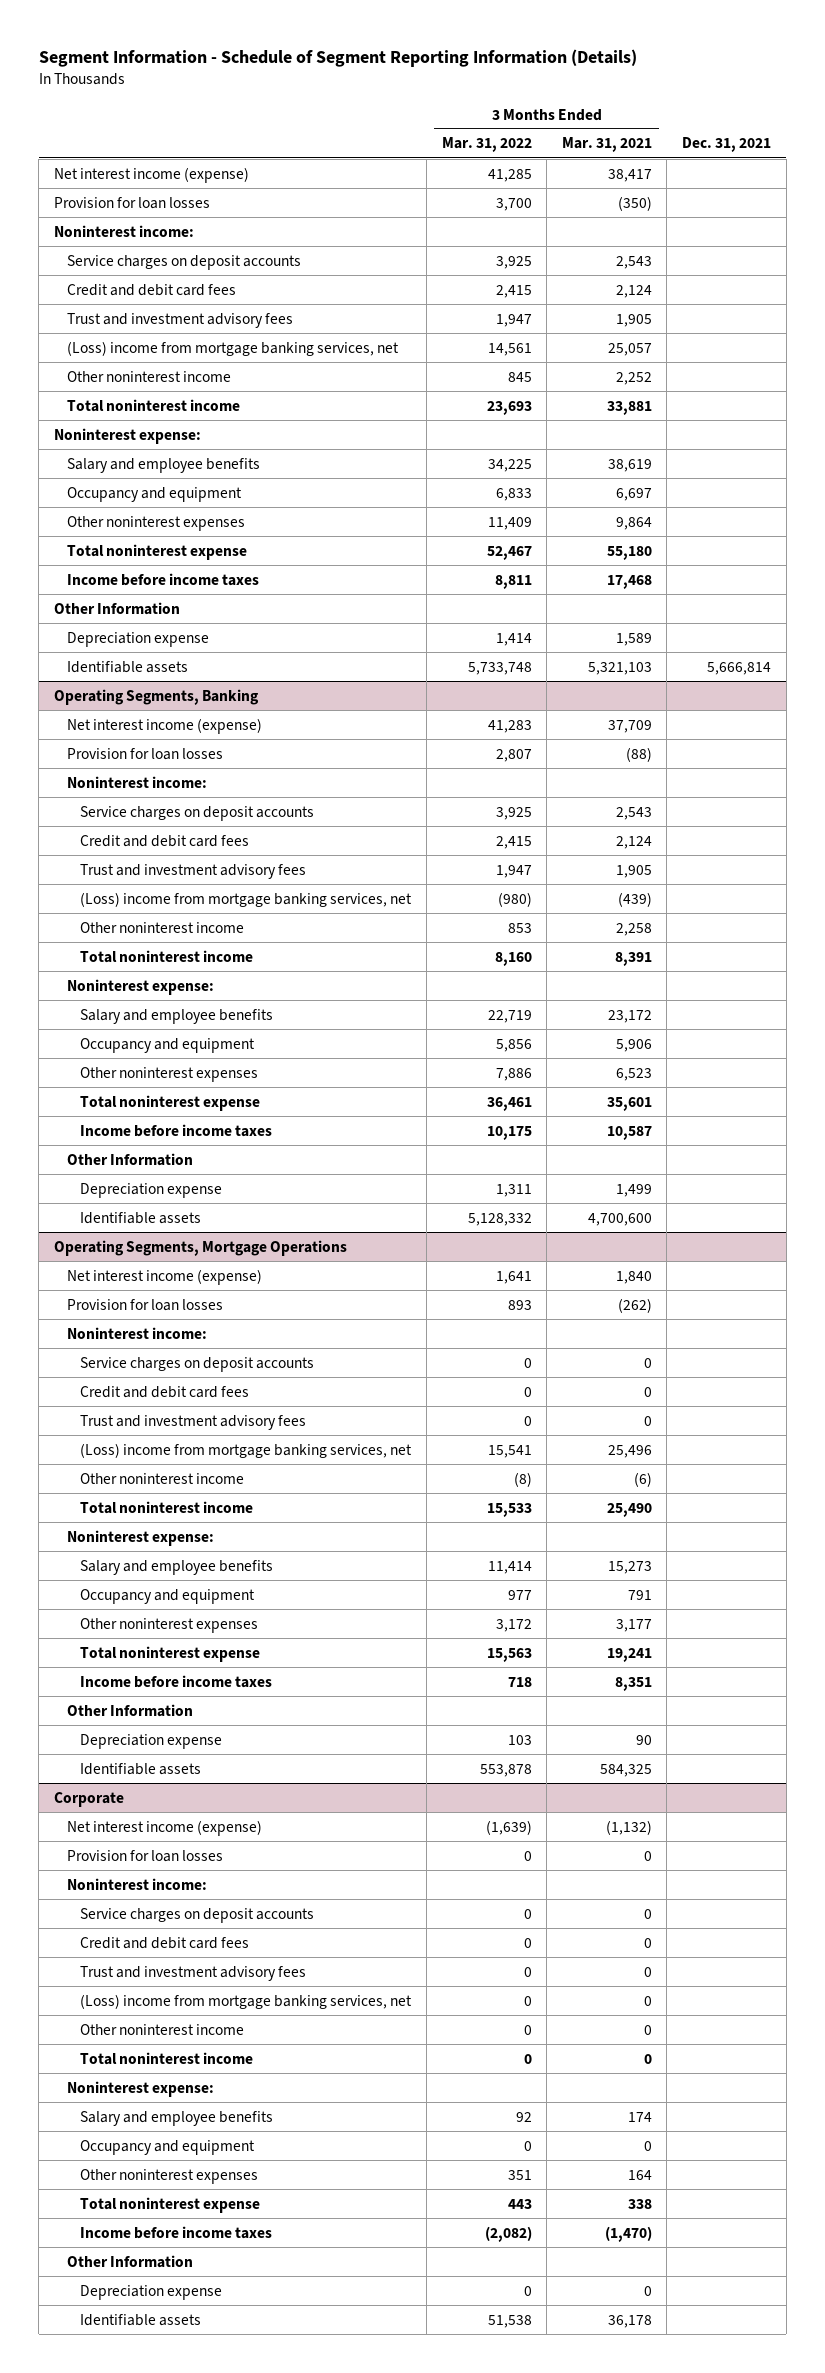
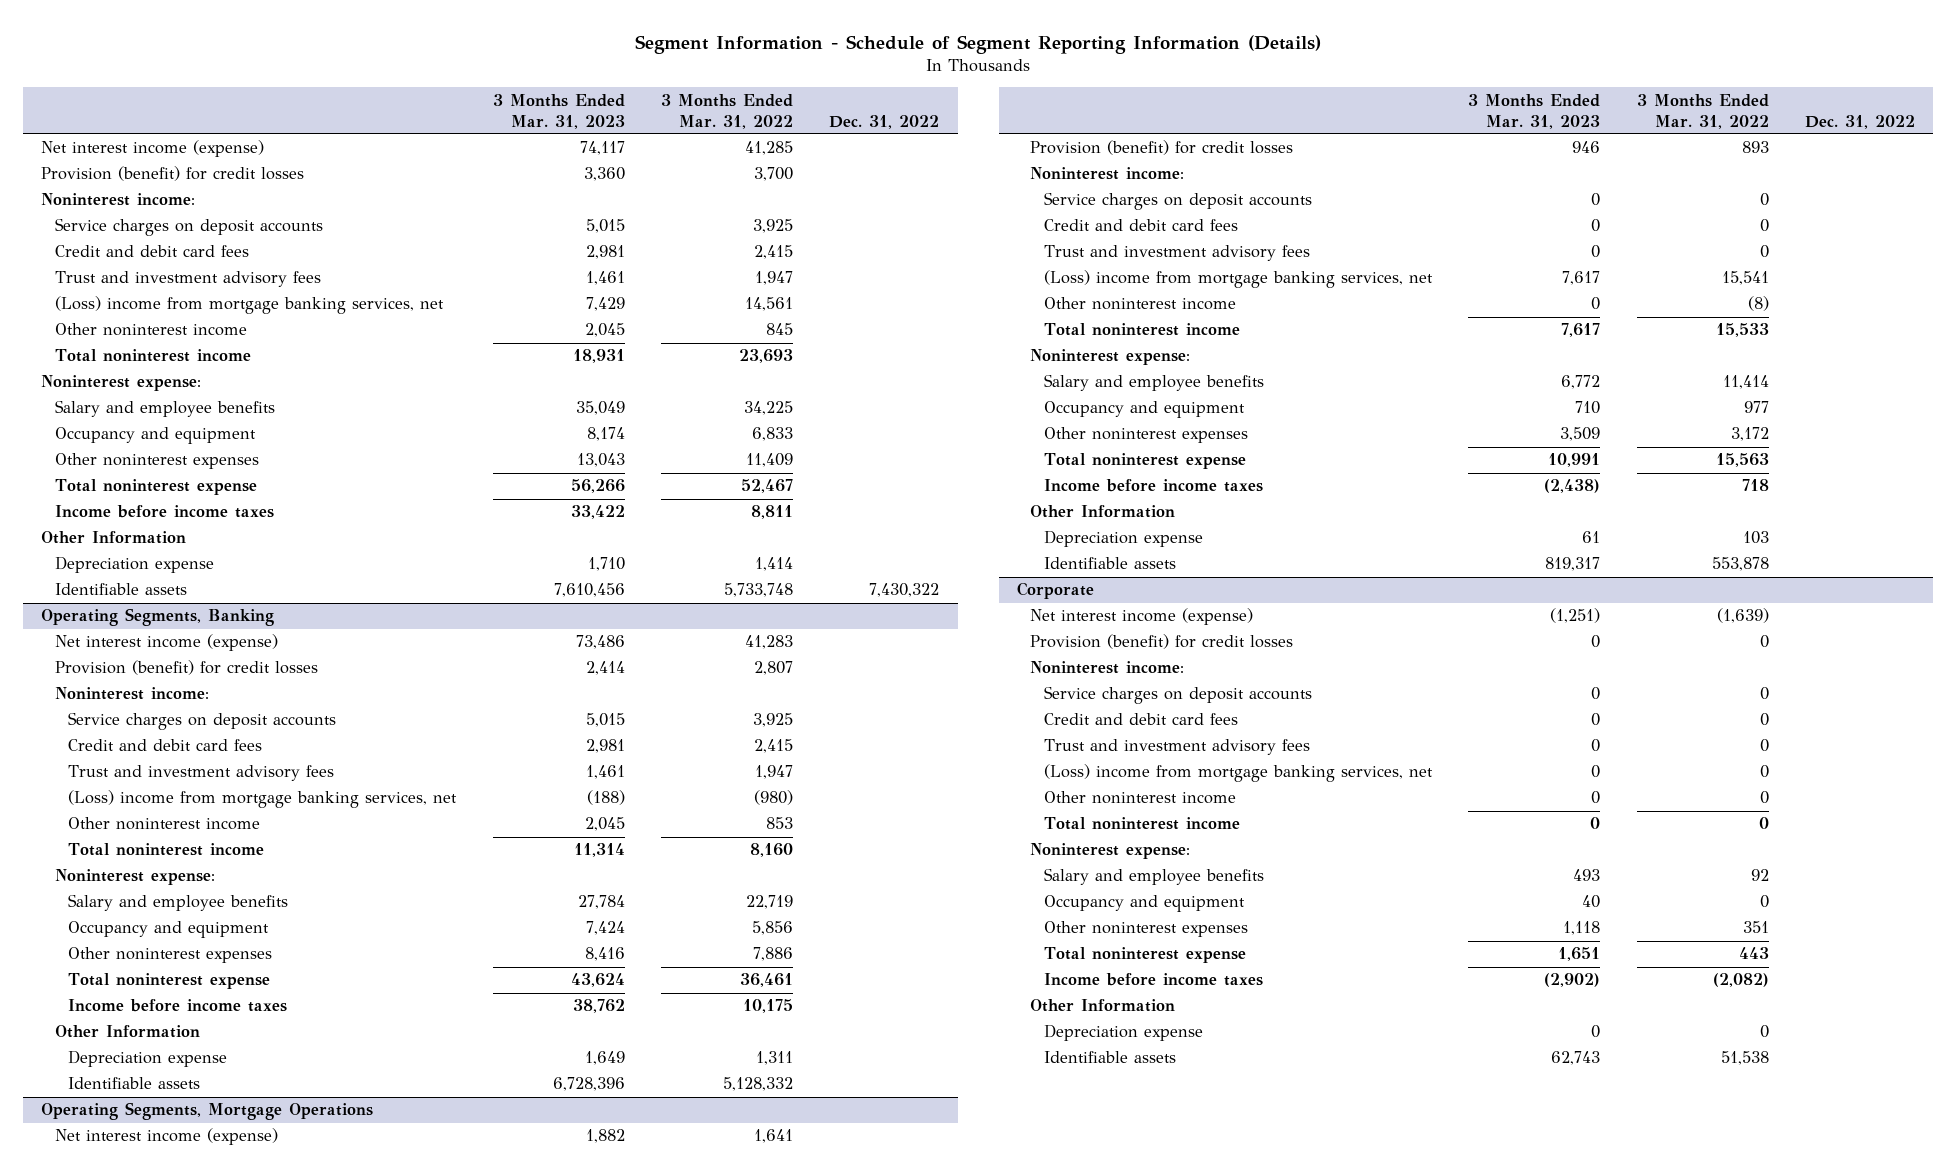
[561,137,652,153] Mar. 31, 2021 -> none
[682,137,772,153] Dec. 31, 2021 -> none
none -> [492,93,625,129] 3 Months Ended Mar. 31, 2023
none -> [829,114,940,129] Dec. 31, 2022
[54,196,211,209] Provision for loan losses -> [41,166,305,182] Provision (benefit) for credit losses
[67,747,224,760] Provision for loan losses -> [54,660,318,676] Provision (benefit) for credit losses
[67,1298,224,1311] Provision for loan losses -> [1030,140,1294,156] Provision (benefit) for credit losses
[67,1849,224,1862] Provision for loan losses -> [1030,634,1294,650] Provision (benefit) for credit losses

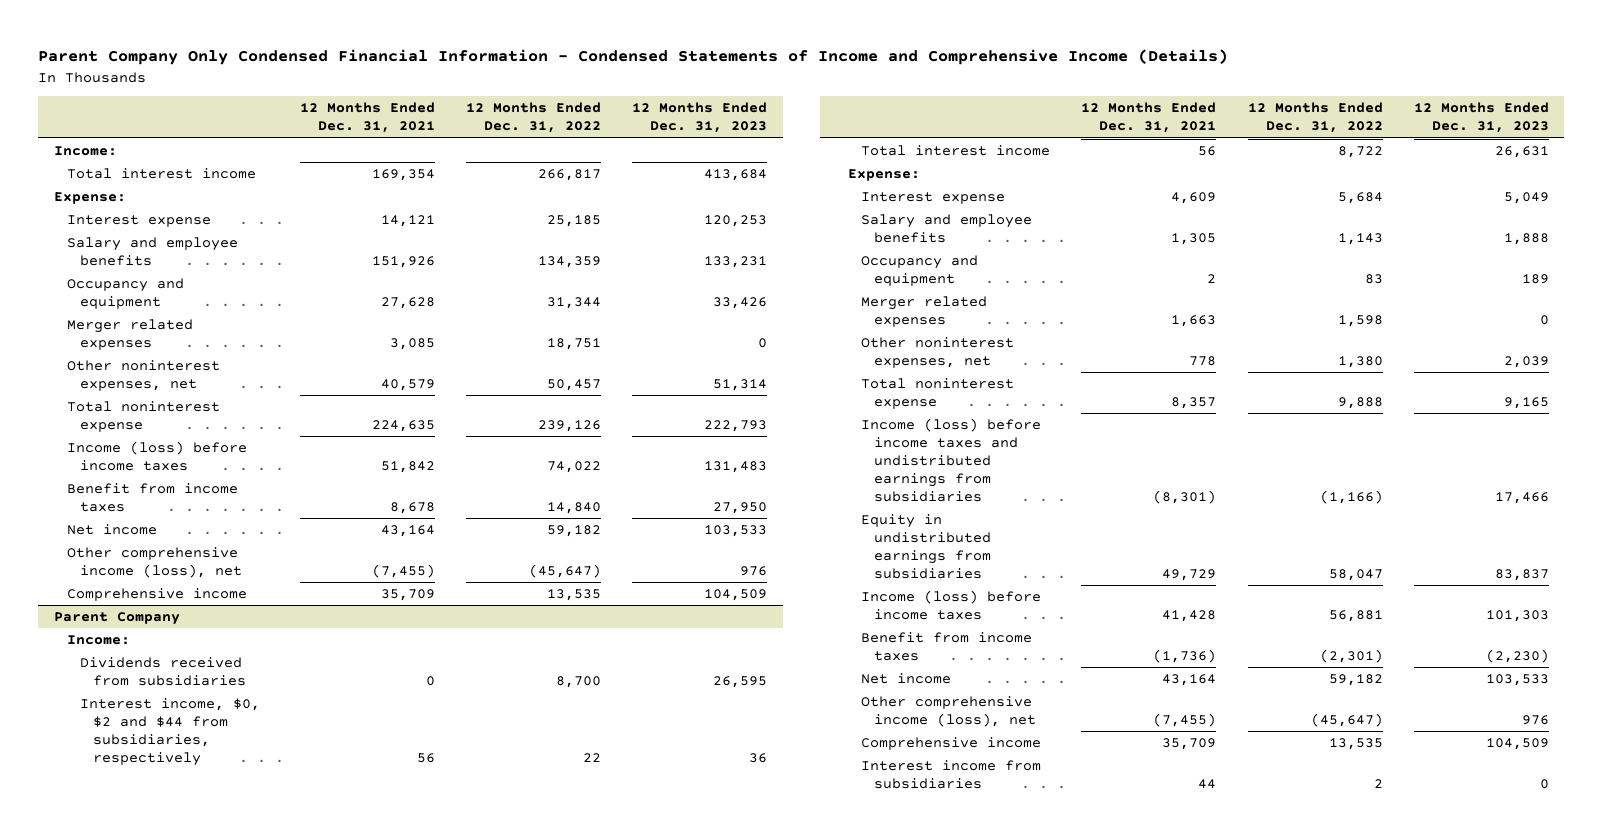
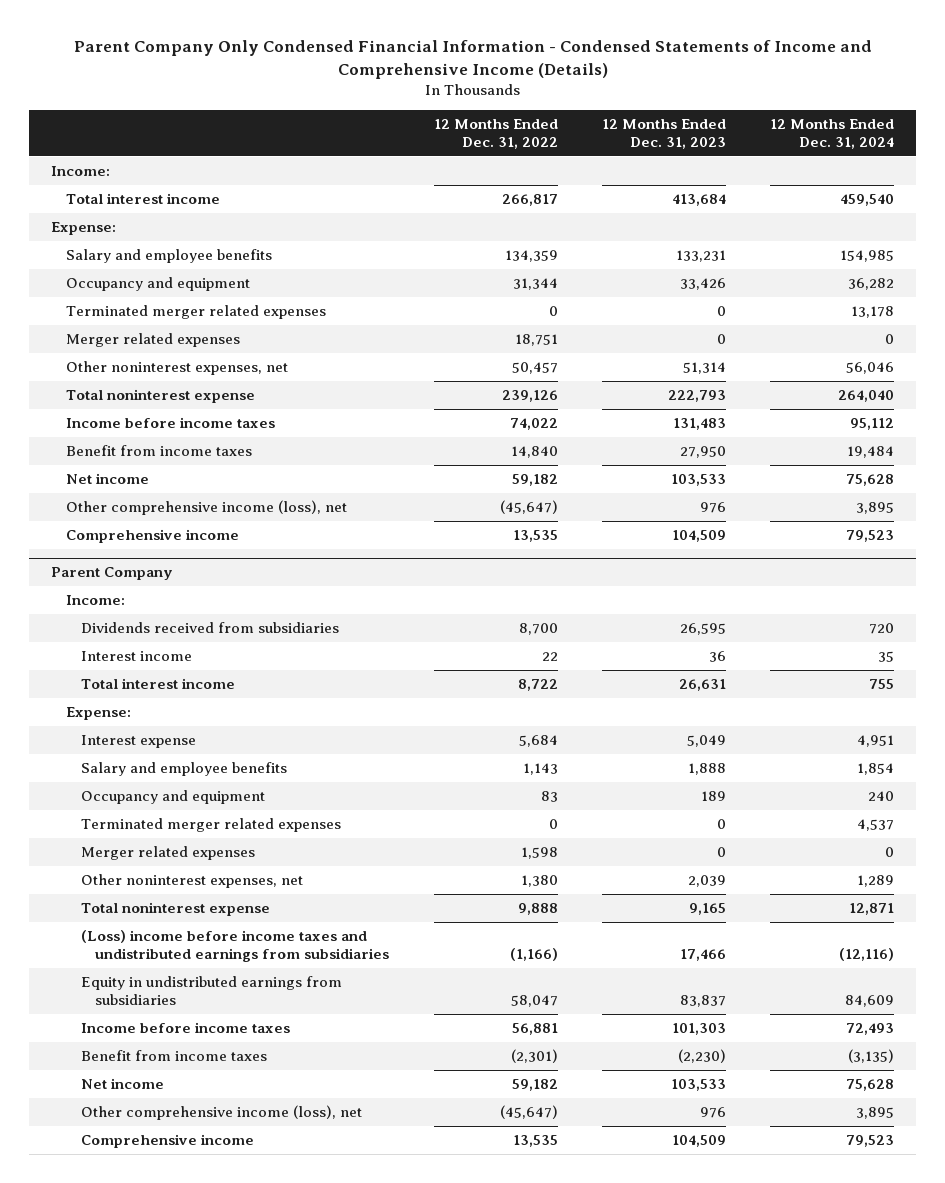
[299,102,435,134] 12 Months Ended Dec. 31, 2021 -> none
none -> [770,118,895,149] 12 Months Ended Dec. 31, 2024
[66,214,211,227] Interest expense -> none
none -> [65,305,326,320] Terminated merger related expenses
[66,440,247,472] Income (loss) before income taxes -> [65,417,275,429] Income before income taxes
[79,697,260,767] Interest income, $0, $2 and $44 from subsidiaries, respectively -> [80,651,192,662] Interest income
none -> [80,818,341,833] Terminated merger related expenses
[861,417,1042,503] Income (loss) before income taxes and undistributed earnings from subsidiaries -> [80,930,390,963] (Loss) income before income taxes and undistributed earnings from subsidiaries
[861,589,1042,621] Income (loss) before income taxes -> [80,1022,290,1034] Income before income taxes
[861,759,1042,790] Interest income from subsidiaries -> none

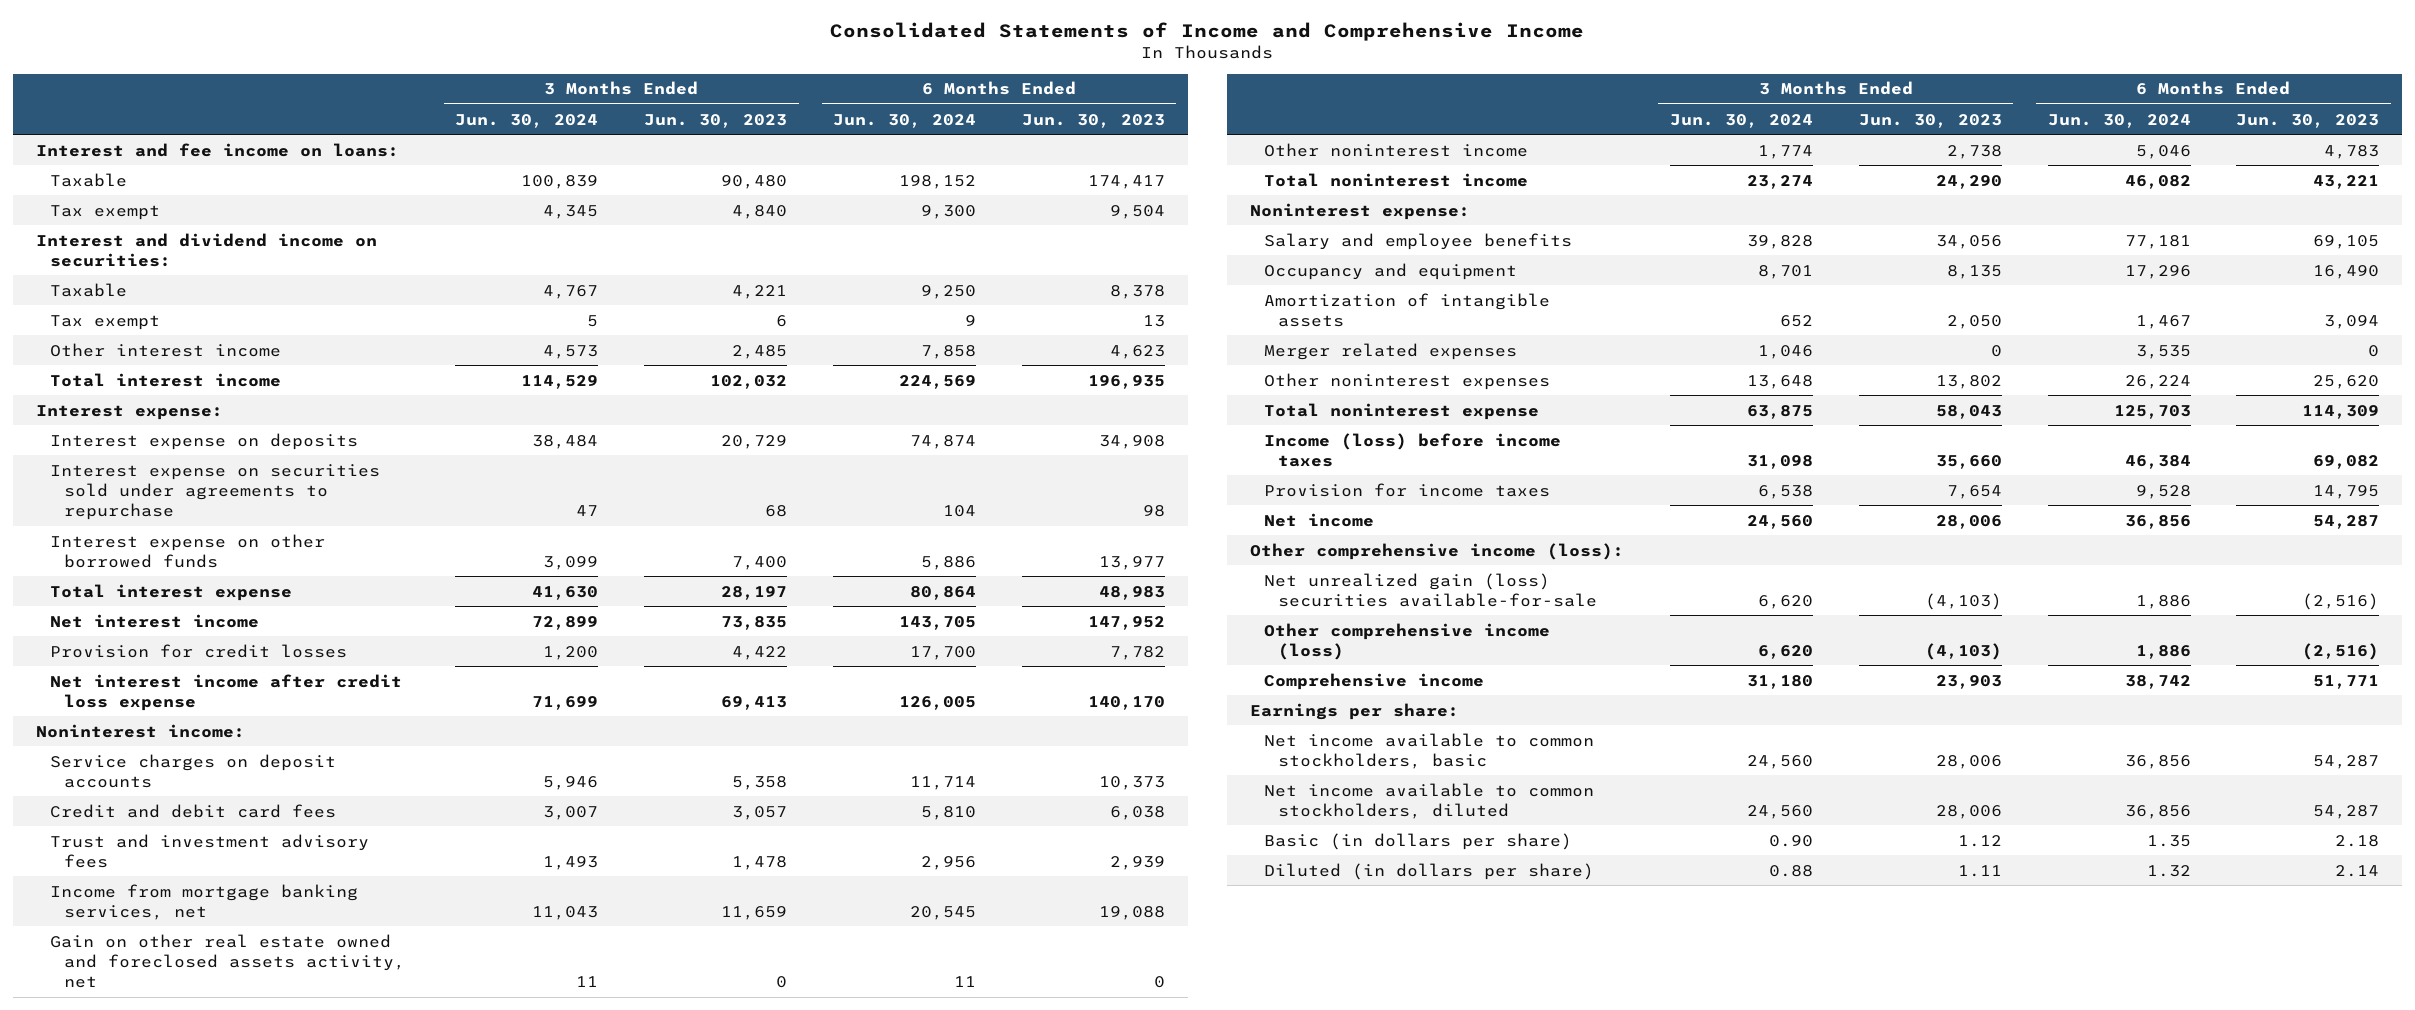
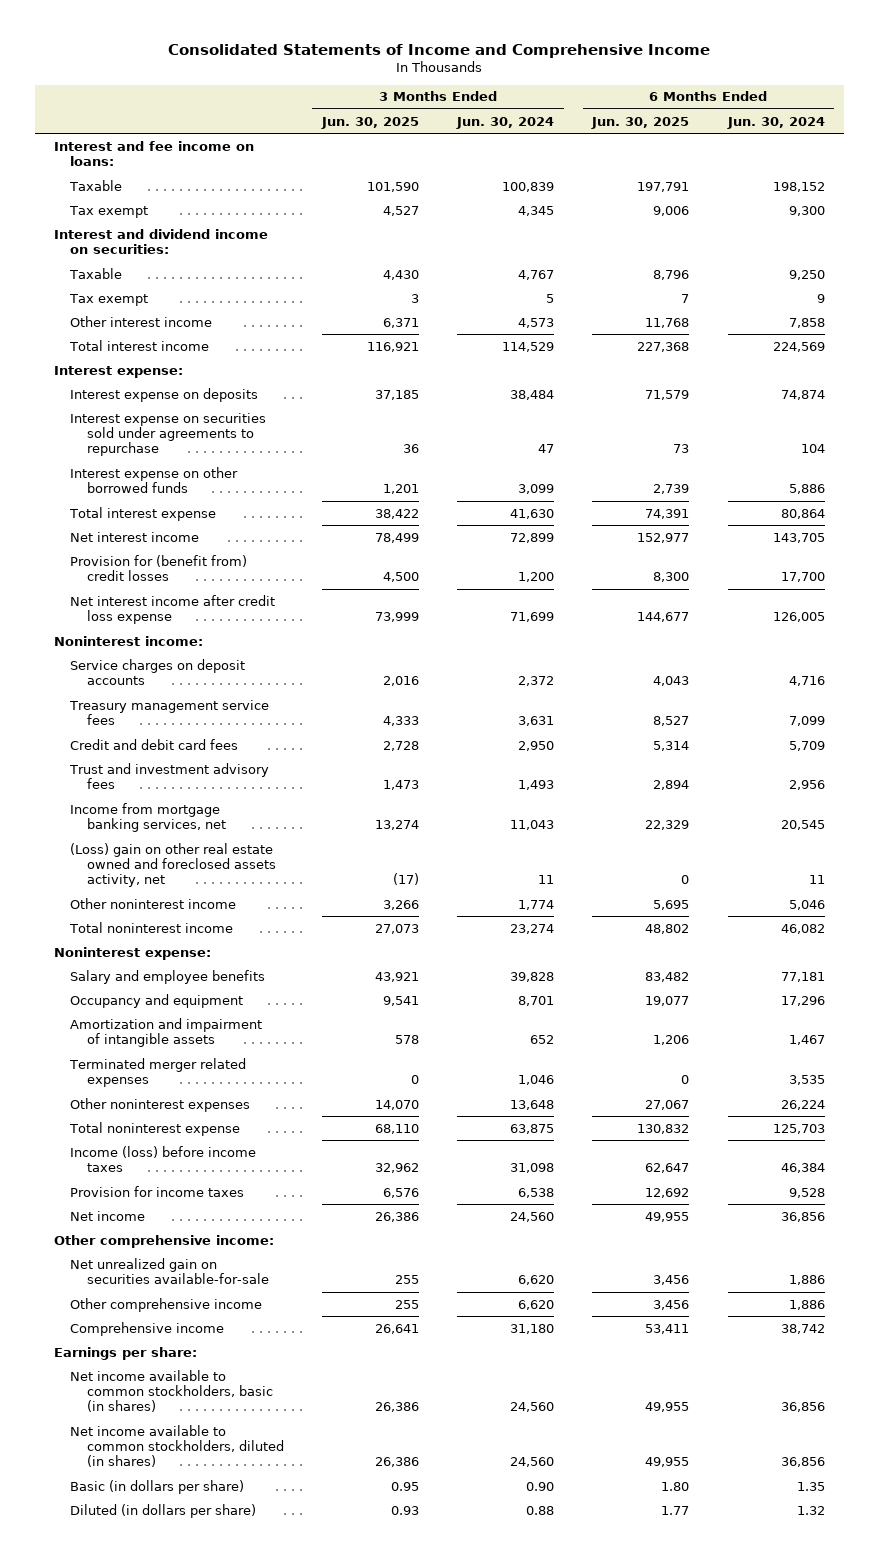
[644,113,788,128] Jun. 30, 2023 -> none
[1021,113,1165,128] Jun. 30, 2023 -> none
none -> [320,116,419,129] Jun. 30, 2025
none -> [591,116,690,129] Jun. 30, 2025
[49,643,347,658] Provision for credit losses -> [70,554,248,582] Provision for (benefit from) credit losses
[543,775,599,790] 5,946 -> [518,676,555,687] 2,372
[910,775,977,790] 11,714 -> [788,676,825,687] 4,716
none -> [69,699,270,726] Treasury management service fees
[543,805,599,820] 3,007 -> [518,740,555,751] 2,950
[921,805,977,820] 5,810 -> [788,740,825,751] 5,709
[49,933,405,989] Gain on other real estate owned and foreclosed assets activity, net -> [70,842,276,888] (Loss) gain on other real estate owned and foreclosed assets activity, net
[1264,292,1551,327] Amortization of intangible assets -> [70,1017,263,1048] Amortization and impairment of intangible assets
[1264,342,1518,360] Merger related expenses -> [69,1057,247,1088] Terminated merger related expenses
[1249,542,1624,560] Other comprehensive income (loss): -> [53,1234,274,1248] Other comprehensive income:
[1264,572,1598,607] Net unrealized gain (loss) securities available-for-sale -> [70,1257,269,1285] Net unrealized gain on securities available-for-sale
[1264,622,1551,660] Other comprehensive income (loss) -> [70,1297,263,1312] Other comprehensive income
[1264,732,1595,769] Net income available to common stockholders, basic -> [70,1369,273,1413] Net income available to common stockholders, basic (in shares)
[1264,782,1595,819] Net income available to common stockholders, diluted -> [70,1424,284,1468] Net income available to common stockholders, diluted (in shares)

